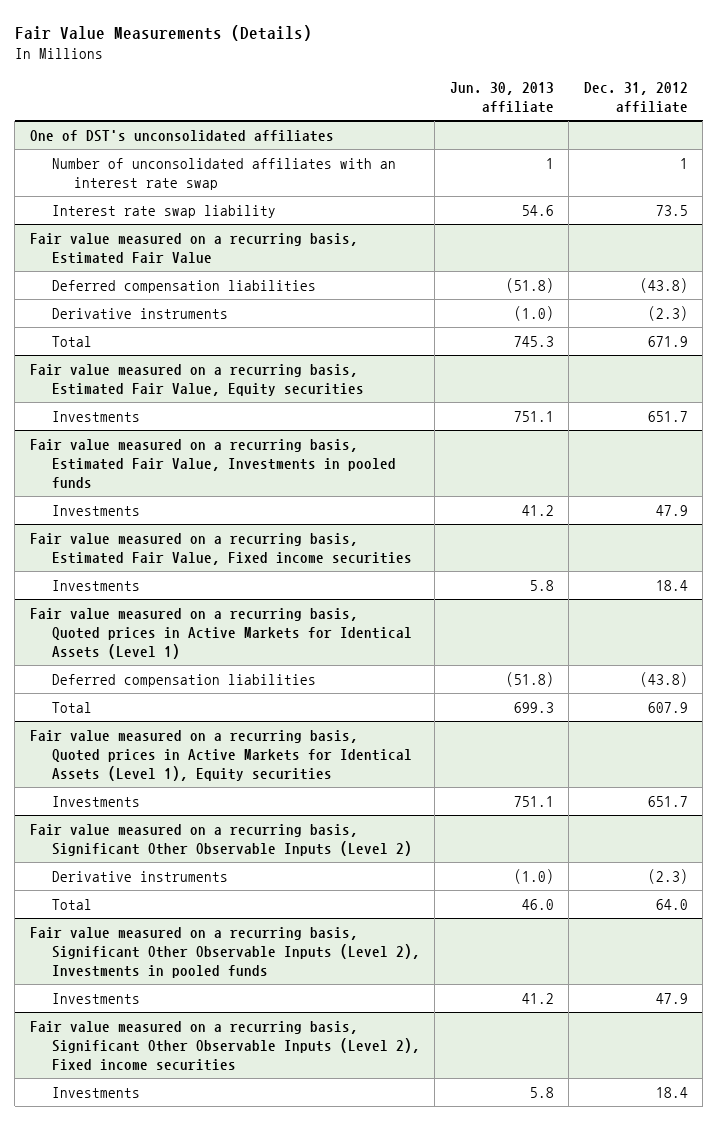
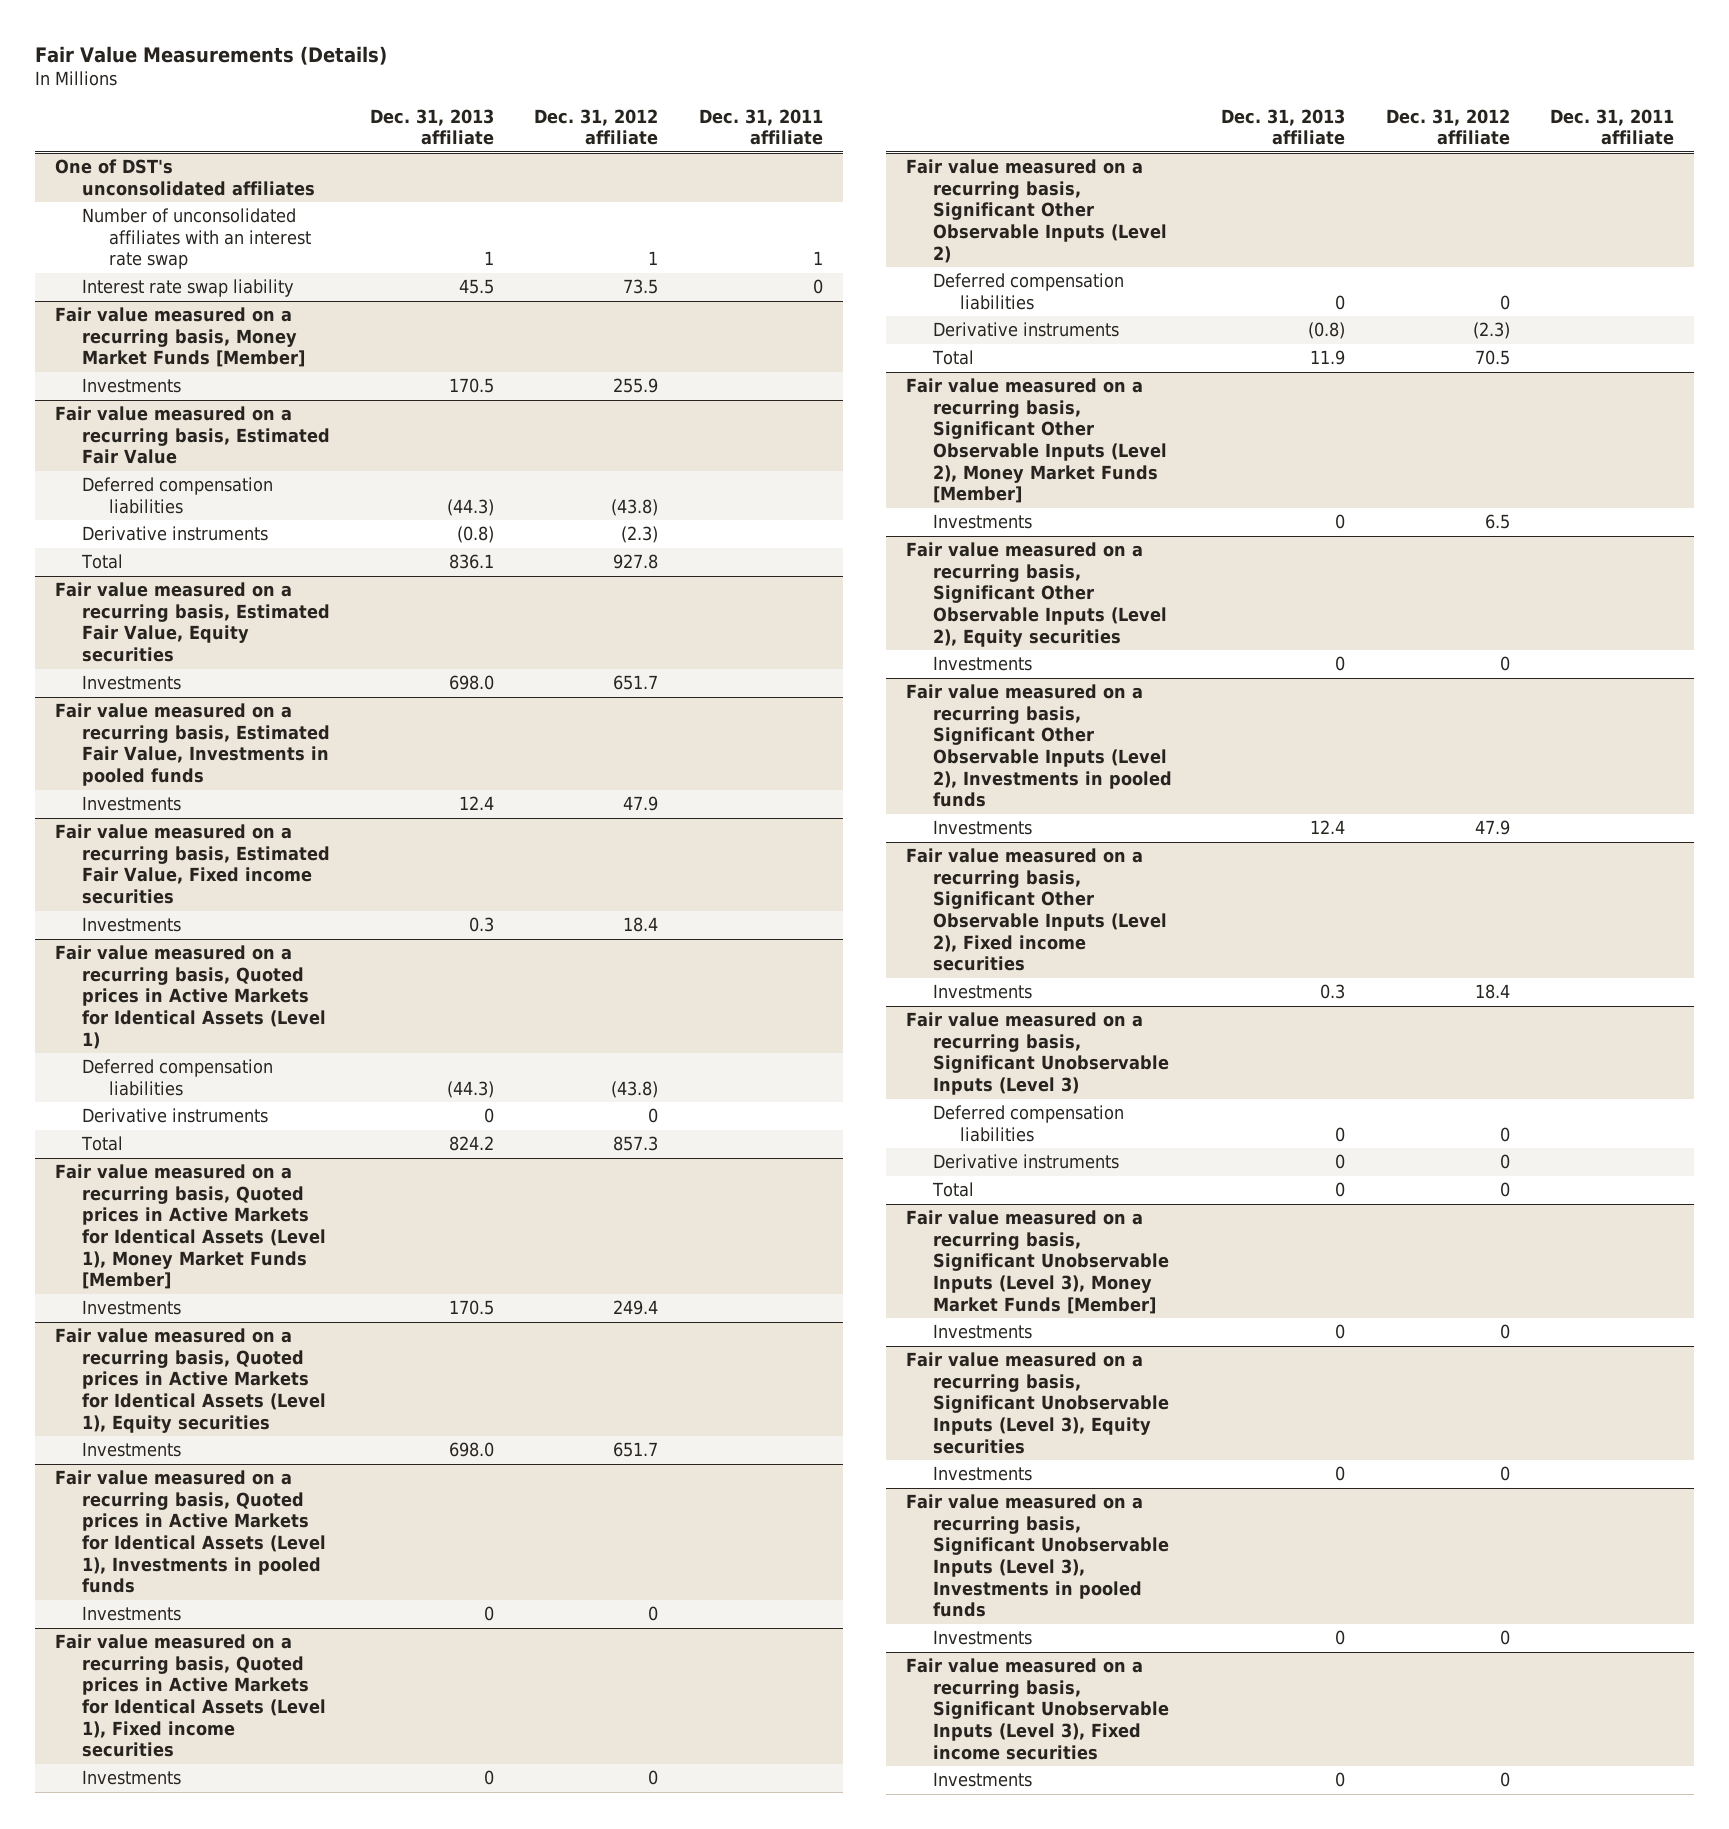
[449,81,554,113] Jun. 30, 2013 affiliate -> none
none -> [370,108,495,146] Dec. 31, 2013 affiliate
none -> [698,108,823,146] Dec. 31, 2011 affiliate
none -> [54,307,305,368] Fair value measured on a recurring basis, Money Market Funds [Member]
none -> [81,378,181,394] Investments
[647,335,688,347] 671.9 -> [613,554,659,570] 927.8
none -> [81,1108,268,1124] Derivative instruments
[647,701,688,713] 607.9 -> [613,1136,659,1152] 857.3
none -> [54,1164,326,1290] Fair value measured on a recurring basis, Quoted prices in Active Markets for Identical Assets (Level 1), Money Market Funds [Member]
none -> [81,1300,181,1316] Investments
none -> [54,1470,326,1594] Fair value measured on a recurring basis, Quoted prices in Active Markets for Identical Assets (Level 1), Investments in pooled funds
none -> [81,1606,181,1622] Investments
none -> [54,1634,326,1758] Fair value measured on a recurring basis, Quoted prices in Active Markets for Identical Assets (Level 1), Fixed income securities
none -> [81,1770,181,1786] Investments
none -> [933,273,1125,310] Deferred compensation liabilities
[655,898,688,910] 64.0 -> [1474,350,1510,366] 70.5
none -> [906,378,1168,504] Fair value measured on a recurring basis, Significant Other Observable Inputs (Level 2), Money Market Funds [Member]
none -> [933,514,1033,530] Investments
none -> [906,542,1168,647] Fair value measured on a recurring basis, Significant Other Observable Inputs (Level 2), Equity securities
none -> [933,656,1033,672] Investments
none -> [906,1012,1170,1096] Fair value measured on a recurring basis, Significant Unobservable Inputs (Level 3)
none -> [933,1105,1125,1142] Deferred compensation liabilities
none -> [933,1154,1120,1170] Derivative instruments
none -> [932,1182,975,1198] Total
none -> [906,1210,1170,1314] Fair value measured on a recurring basis, Significant Unobservable Inputs (Level 3), Money Market Funds [Member]
none -> [933,1324,1033,1340] Investments
none -> [906,1352,1170,1454] Fair value measured on a recurring basis, Significant Unobservable Inputs (Level 3), Equity securities
none -> [933,1466,1033,1482] Investments
none -> [906,1494,1170,1618] Fair value measured on a recurring basis, Significant Unobservable Inputs (Level 3), Investments in pooled funds
none -> [933,1630,1033,1646] Investments
none -> [906,1658,1170,1760] Fair value measured on a recurring basis, Significant Unobservable Inputs (Level 3), Fixed income securities
none -> [933,1772,1033,1788] Investments

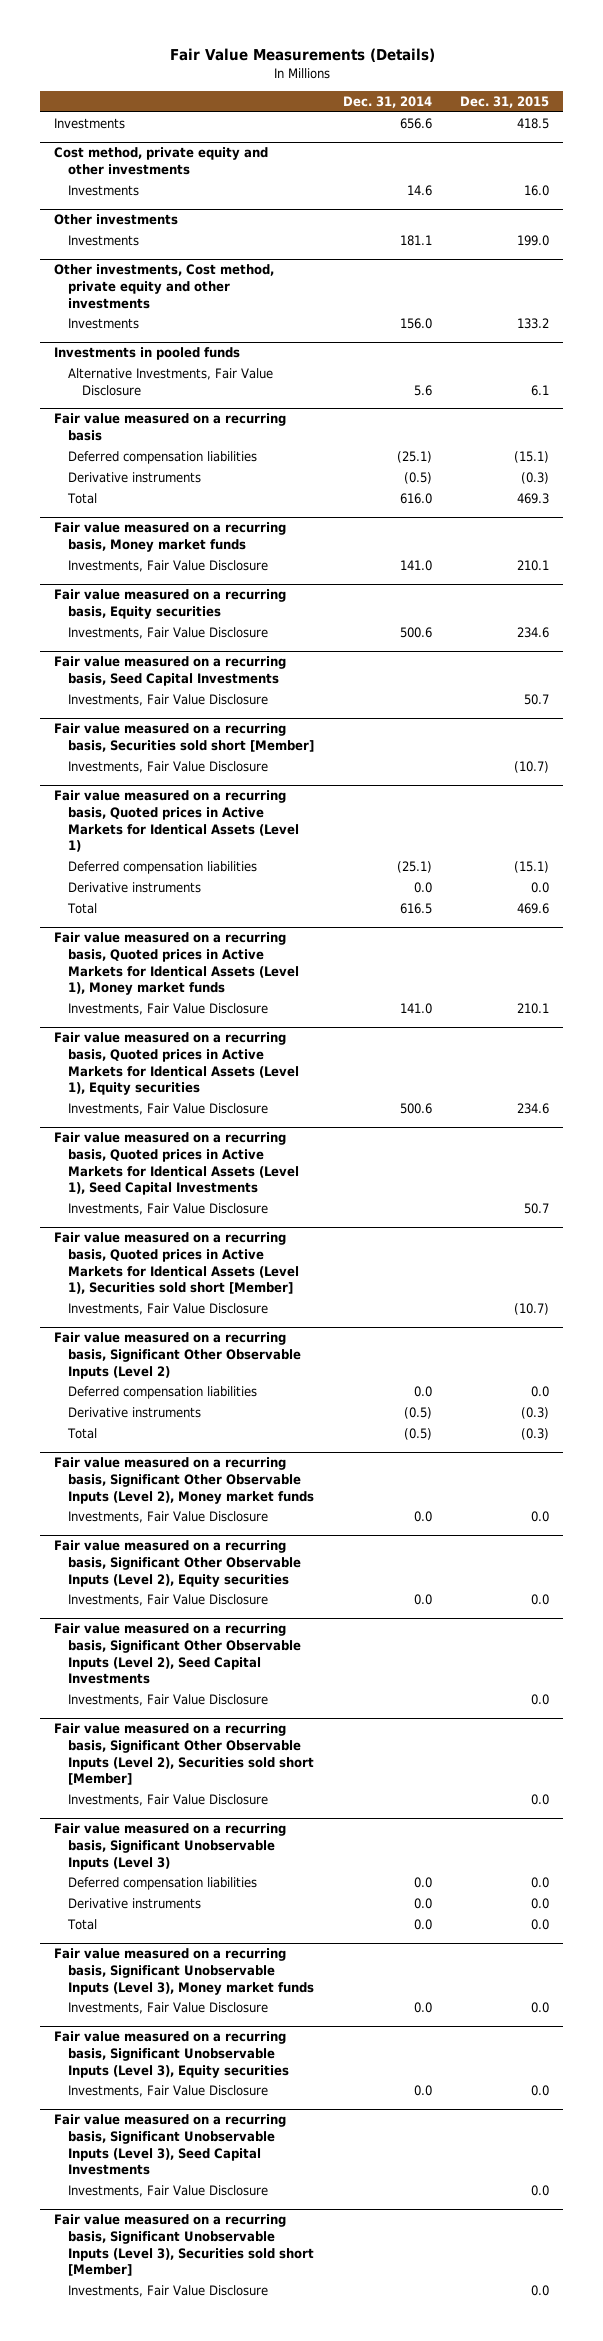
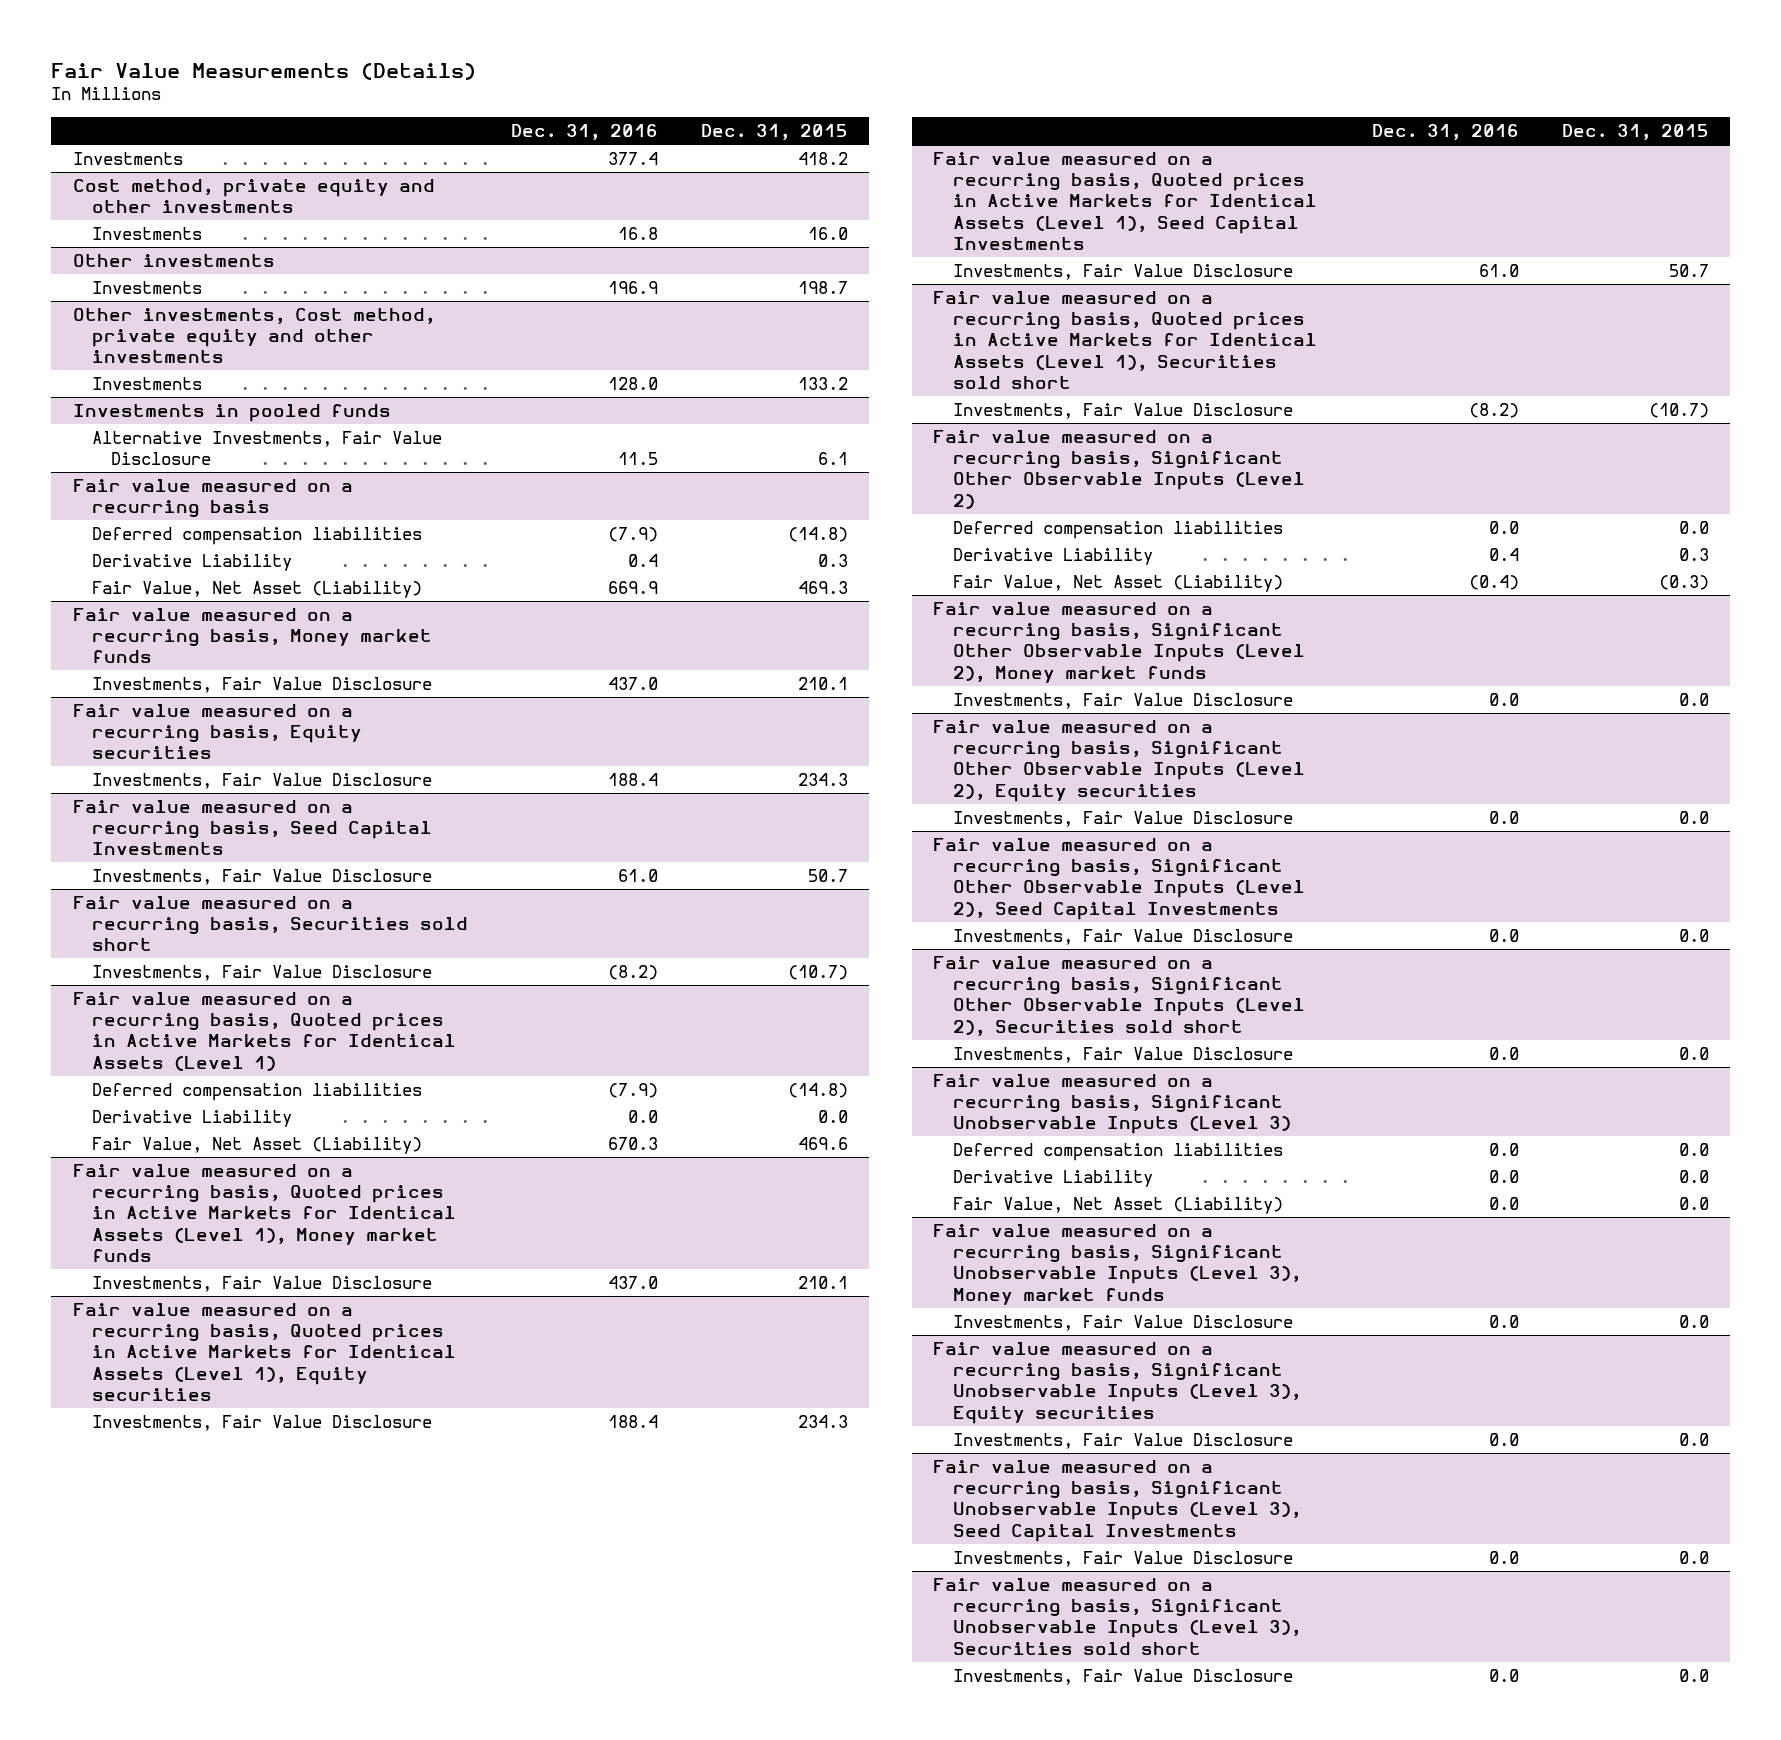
[342,96,432,109] Dec. 31, 2014 -> none
none -> [510,124,658,141] Dec. 31, 2016
[516,118,549,130] 418.5 -> [797,151,848,165] 418.2
[516,235,549,247] 199.0 -> [797,280,848,294] 198.7
[68,472,202,484] Derivative instruments -> none
[513,451,549,464] (15.1) -> [787,526,848,542] (14.8)
none -> [92,553,293,571] Derivative Liability
[67,493,98,505] Total -> [92,580,423,598] Fair Value, Net Asset (Liability)
[516,627,549,639] 234.6 -> [797,772,848,786] 234.3
[54,723,315,753] Fair value measured on a recurring basis, Securities sold short [Member] -> [72,895,469,952] Fair value measured on a recurring basis, Securities sold short
[68,882,202,894] Derivative instruments -> none
[513,861,549,874] (15.1) -> [787,1082,848,1098] (14.8)
none -> [92,1109,293,1127] Derivative Liability
[67,903,98,915] Total -> [92,1136,423,1154] Fair Value, Net Asset (Liability)
[516,1103,549,1115] 234.6 -> [797,1414,848,1428] 234.3
[54,1232,300,1295] Fair value measured on a recurring basis, Quoted prices in Active Markets for Identical Assets (Level 1), Securities sold short [Member] -> [933,290,1317,389] Fair value measured on a recurring basis, Quoted prices in Active Markets for Identical Assets (Level 1), Securities sold short
[68,1407,202,1419] Derivative instruments -> none
[67,1428,98,1440] Total -> none
none -> [952,547,1153,565] Derivative Liability
none -> [952,574,1283,592] Fair Value, Net Asset (Liability)
[54,1723,315,1786] Fair value measured on a recurring basis, Significant Other Observable Inputs (Level 2), Securities sold short [Member] -> [933,955,1305,1036] Fair value measured on a recurring basis, Significant Other Observable Inputs (Level 2), Securities sold short
[68,1898,202,1910] Derivative instruments -> none
[67,1919,98,1931] Total -> none
none -> [952,1169,1153,1187] Derivative Liability
none -> [952,1196,1283,1214] Fair Value, Net Asset (Liability)
[54,2214,315,2277] Fair value measured on a recurring basis, Significant Unobservable Inputs (Level 3), Securities sold short [Member] -> [933,1577,1301,1655] Fair value measured on a recurring basis, Significant Unobservable Inputs (Level 3), Securities sold short

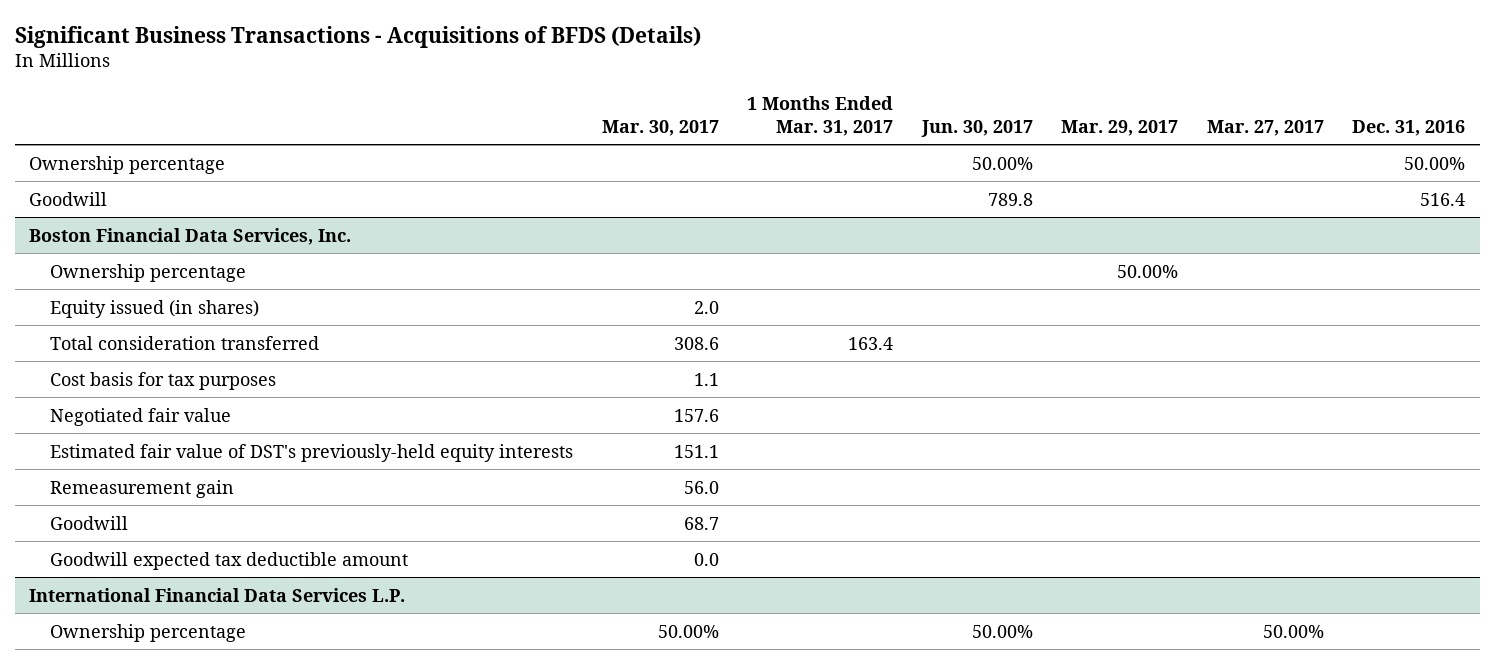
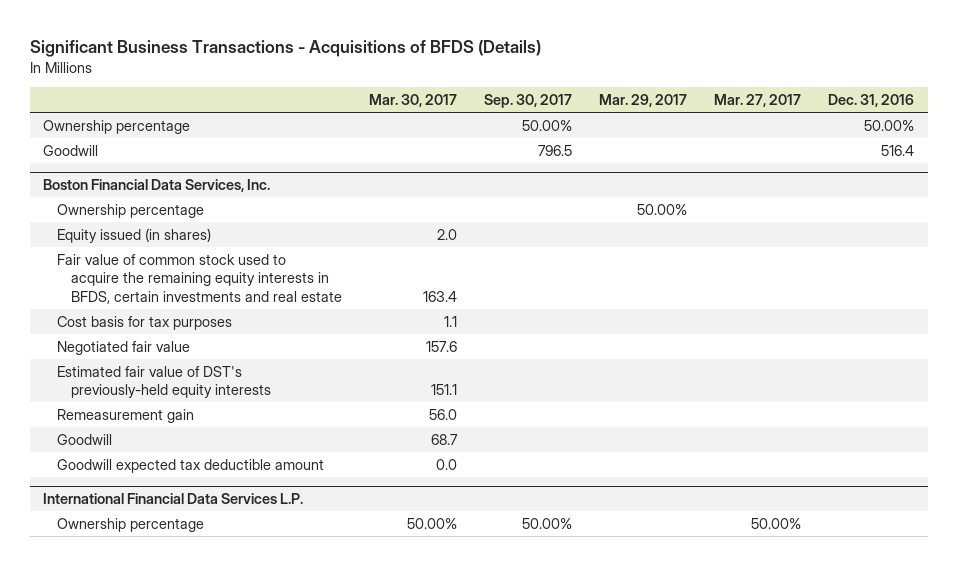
[747,95,894,136] 1 Months Ended Mar. 31, 2017 -> none
[920,119,1033,137] Jun. 30, 2017 -> none
none -> [484,94,573,109] Sep. 30, 2017
[50,335,320,350] Total consideration transferred -> none
none -> [57,253,342,304] Fair value of common stock used to acquire the remaining equity interests in BFDS, certain investments and real estate

